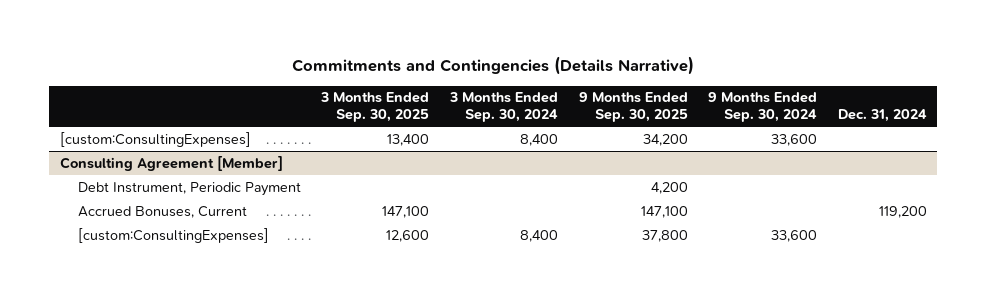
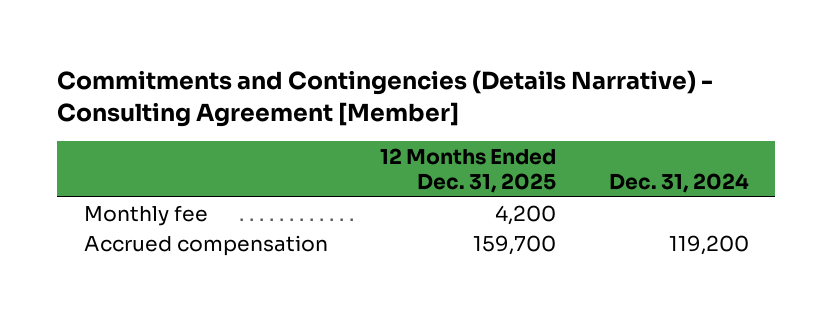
[292,56,695,76] Commitments and Contingencies (Details Narrative) -> [57,70,714,128] Commitments and Contingencies (Details Narrative) - Consulting Agreement [Member]
[320,92,430,123] 3 Months Ended Sep. 30, 2025 -> none
[448,92,558,123] 3 Months Ended Sep. 30, 2024 -> none
[578,92,688,123] 9 Months Ended Sep. 30, 2025 -> none
[708,92,818,123] 9 Months Ended Sep. 30, 2024 -> none
none -> [380,148,557,193] 12 Months Ended Dec. 31, 2025
[59,131,251,147] [custom:ConsultingExpenses] -> none
[59,155,283,171] Consulting Agreement [Member] -> none
[77,181,301,196] Debt Instrument, Periodic Payment -> none
[77,205,247,218] Accrued Bonuses, Current -> none
[77,227,269,243] [custom:ConsultingExpenses] -> none
none -> [83,204,208,226] Monthly fee
none -> [83,234,328,256] Accrued compensation

